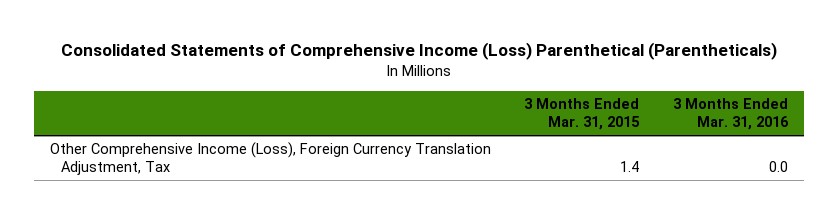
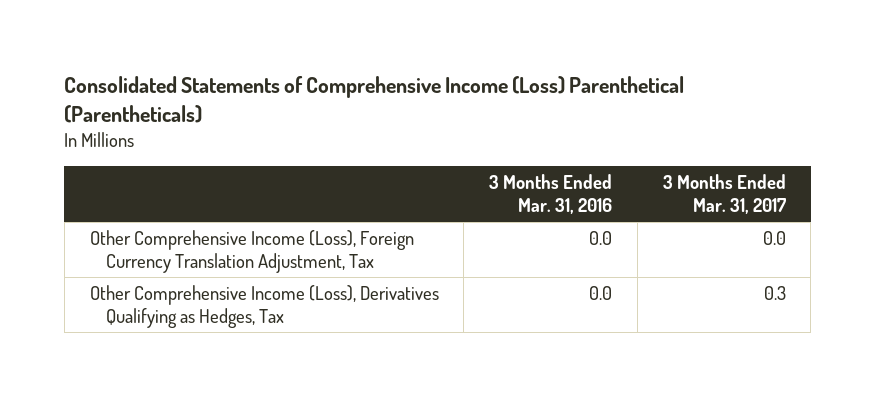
[524,98,641,131] 3 Months Ended Mar. 31, 2015 -> none
none -> [662,173,786,215] 3 Months Ended Mar. 31, 2017
none -> [89,284,439,329] Other Comprehensive Income (Loss), Derivatives Qualifying as Hedges, Tax

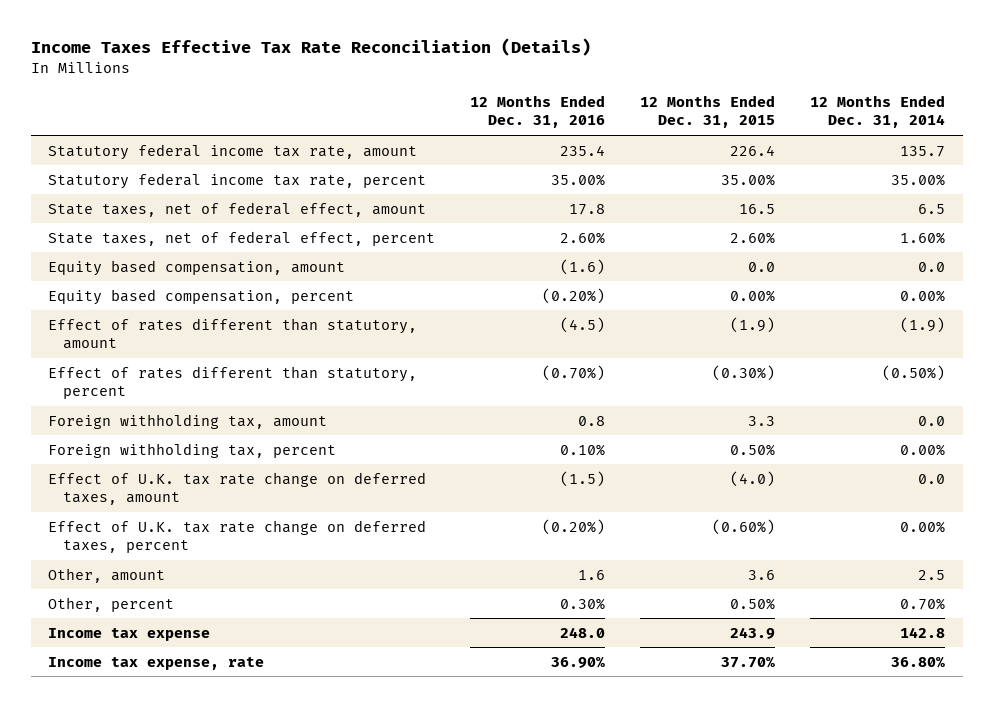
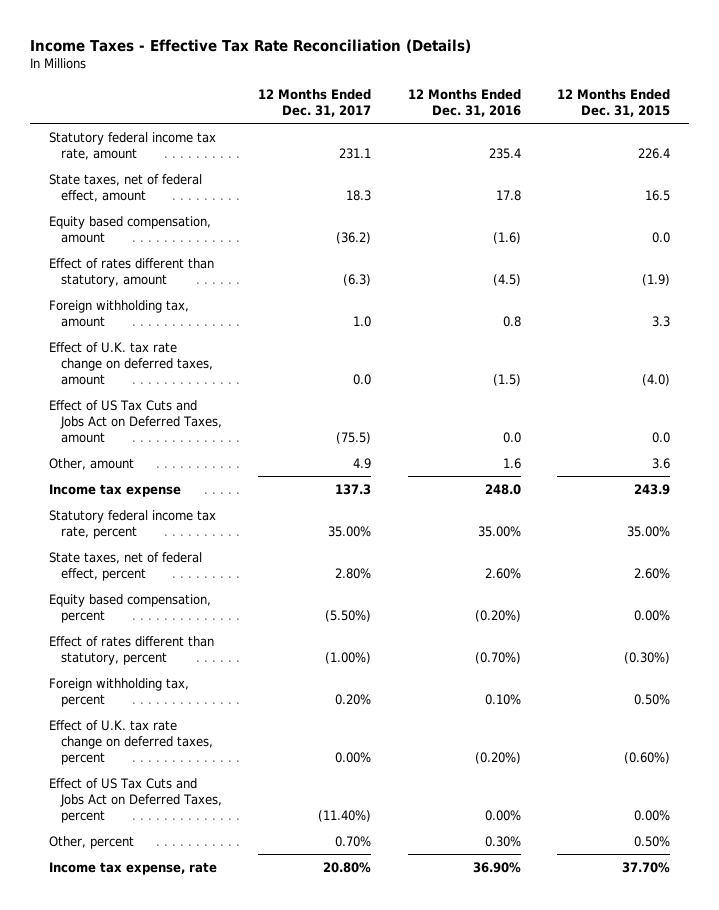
[30,38,591,57] Income Taxes Effective Tax Rate Reconciliation (Details) -> [30,38,472,53] Income Taxes - Effective Tax Rate Reconciliation (Details)
[810,94,946,129] 12 Months Ended Dec. 31, 2014 -> none
none -> [258,88,372,117] 12 Months Ended Dec. 31, 2017
none -> [48,399,223,443] Effect of US Tax Cuts and Jobs Act on Deferred Taxes, amount
[48,172,427,189] Statutory federal income tax rate, percent -> [48,509,216,539] Statutory federal income tax rate, percent
[48,230,436,246] State taxes, net of federal effect, percent -> [48,551,202,581] State taxes, net of federal effect, percent
[48,288,355,305] Equity based compensation, percent -> [48,593,211,623] Equity based compensation, percent
[48,365,418,400] Effect of rates different than statutory, percent -> [48,635,214,665] Effect of rates different than statutory, percent
[48,442,337,458] Foreign withholding tax, percent -> [48,677,189,707] Foreign withholding tax, percent
[48,519,427,554] Effect of U.K. tax rate change on deferred taxes, percent -> [48,719,214,765] Effect of U.K. tax rate change on deferred taxes, percent
none -> [48,777,223,823] Effect of US Tax Cuts and Jobs Act on Deferred Taxes, percent
[48,596,175,612] Other, percent -> [48,835,134,849] Other, percent

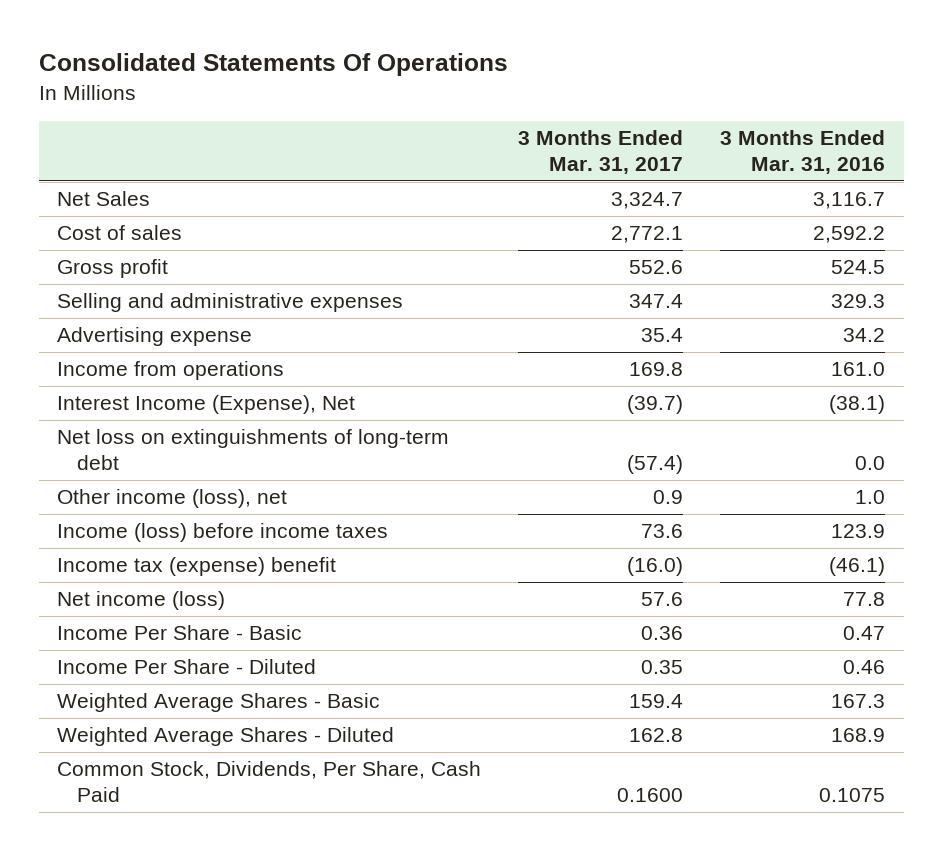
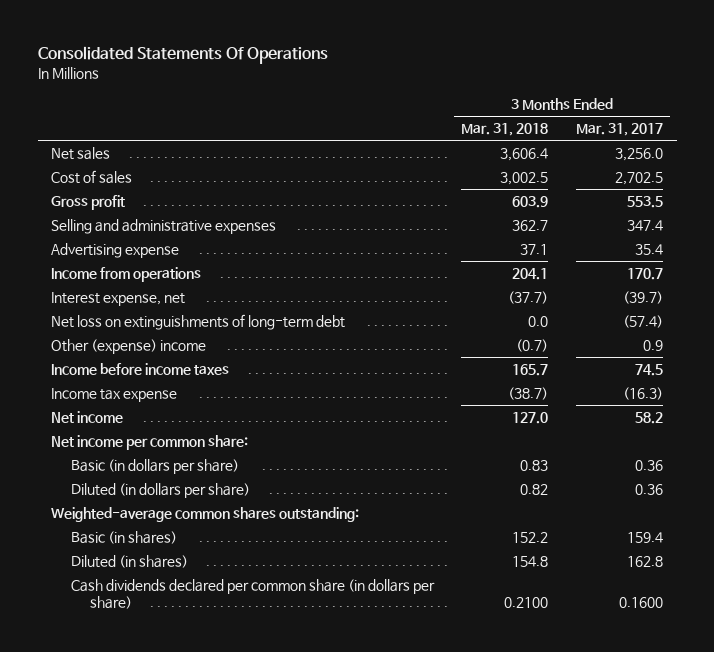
[720,130,886,175] 3 Months Ended Mar. 31, 2016 -> none
none -> [461,123,549,137] Mar. 31, 2018
[57,191,151,207] Net Sales -> [51,147,111,161] Net sales
[611,192,684,210] 3,324.7 -> [614,148,663,162] 3,256.0
[611,226,684,244] 2,772.1 -> [614,172,663,186] 2,702.5
[629,260,684,275] 552.6 -> [626,196,663,209] 553.5
[629,362,684,377] 169.8 -> [626,268,663,281] 170.7
[57,395,356,415] Interest Income (Expense), Net -> [51,292,186,307] Interest expense, net
[57,489,288,509] Other income (loss), net -> [51,339,207,355] Other (expense) income
[57,523,389,543] Income (loss) before income taxes -> [51,363,230,376] Income before income taxes
[641,524,684,539] 73.6 -> [634,364,663,377] 74.5
[57,557,337,577] Income tax (expense) benefit -> [51,388,178,403] Income tax expense
[627,557,684,577] (16.0) -> [622,387,663,401] (16.3)
[57,591,226,611] Net income (loss) -> [51,411,124,424] Net income
[641,592,684,607] 57.6 -> [634,412,663,425] 58.2
none -> [51,435,249,451] Net income per common share:
[57,625,303,641] Income Per Share - Basic -> [70,459,239,475] Basic (in dollars per share)
[57,659,317,675] Income Per Share - Diluted -> [70,483,250,499] Diluted (in dollars per share)
[641,660,684,675] 0.35 -> [634,484,663,496] 0.36
none -> [51,507,360,523] Weighted-average common shares outstanding:
[57,693,381,713] Weighted Average Shares - Basic -> [70,531,177,545] Basic (in shares)
[57,727,395,747] Weighted Average Shares - Diluted -> [70,555,188,569] Diluted (in shares)
[57,761,482,803] Common Stock, Dividends, Per Share, Cash Paid -> [70,579,435,609] Cash dividends declared per common share (in dollars per share)

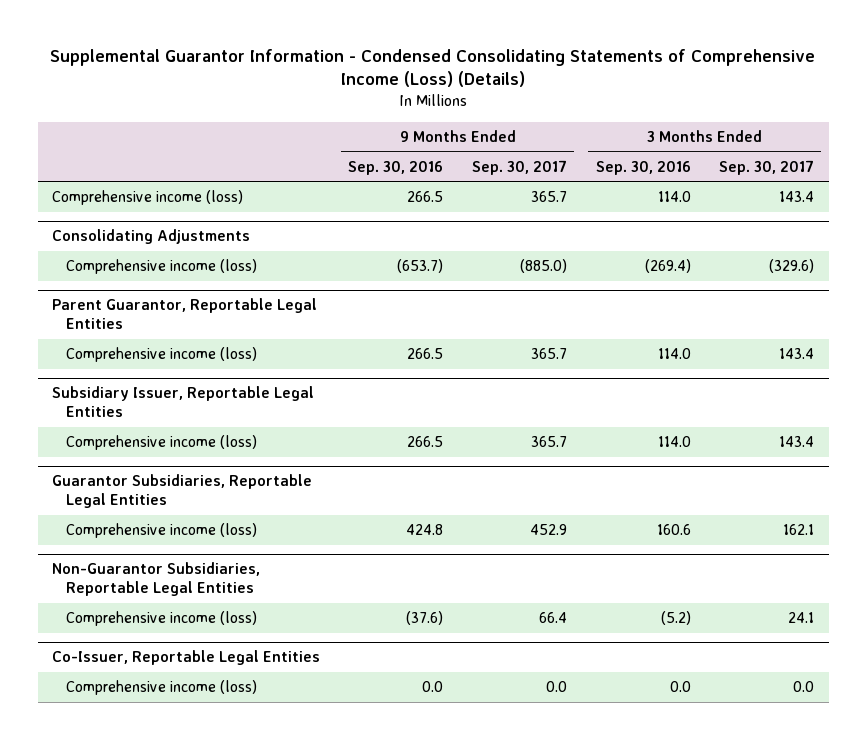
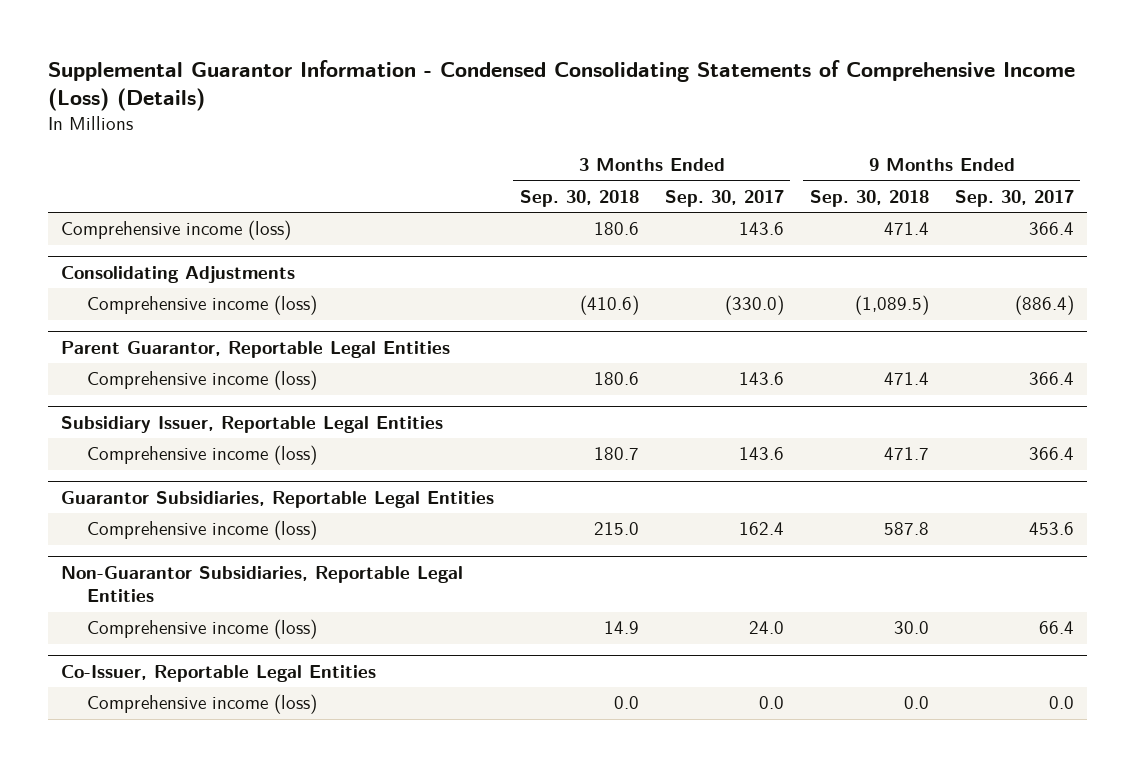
[348,160,444,175] Sep. 30, 2016 -> none
[595,160,691,175] Sep. 30, 2016 -> none
none -> [519,189,639,207] Sep. 30, 2018
none -> [809,189,929,207] Sep. 30, 2018
[531,191,568,203] 365.7 -> [1028,222,1074,236] 366.4
[779,191,815,203] 143.4 -> [738,222,784,236] 143.6
[520,259,568,274] (885.0) -> [1014,295,1074,316] (886.4)
[769,259,815,274] (329.6) -> [724,295,784,316] (330.0)
[531,348,568,360] 365.7 -> [1028,372,1074,386] 366.4
[779,348,815,360] 143.4 -> [738,372,784,386] 143.6
[531,436,568,448] 365.7 -> [1028,447,1074,461] 366.4
[779,436,815,448] 143.4 -> [738,447,784,461] 143.6
[530,524,568,536] 452.9 -> [1028,522,1074,536] 453.6
[783,524,815,536] 162.1 -> [738,522,784,536] 162.4
[788,612,815,624] 24.1 -> [748,621,784,635] 24.0

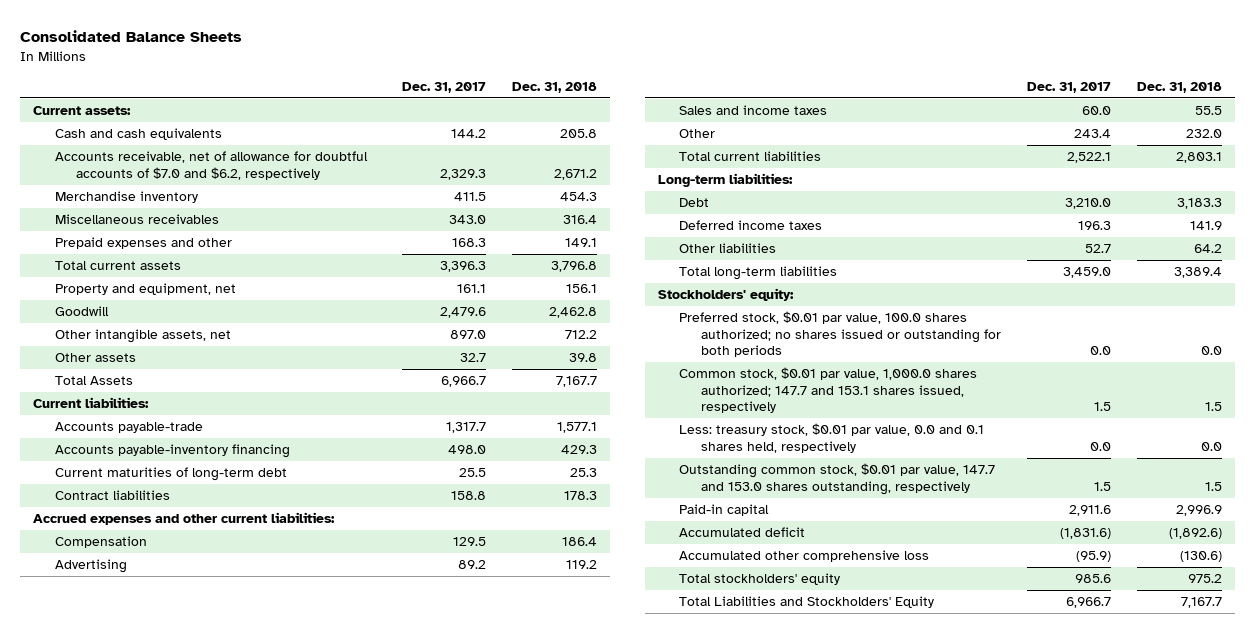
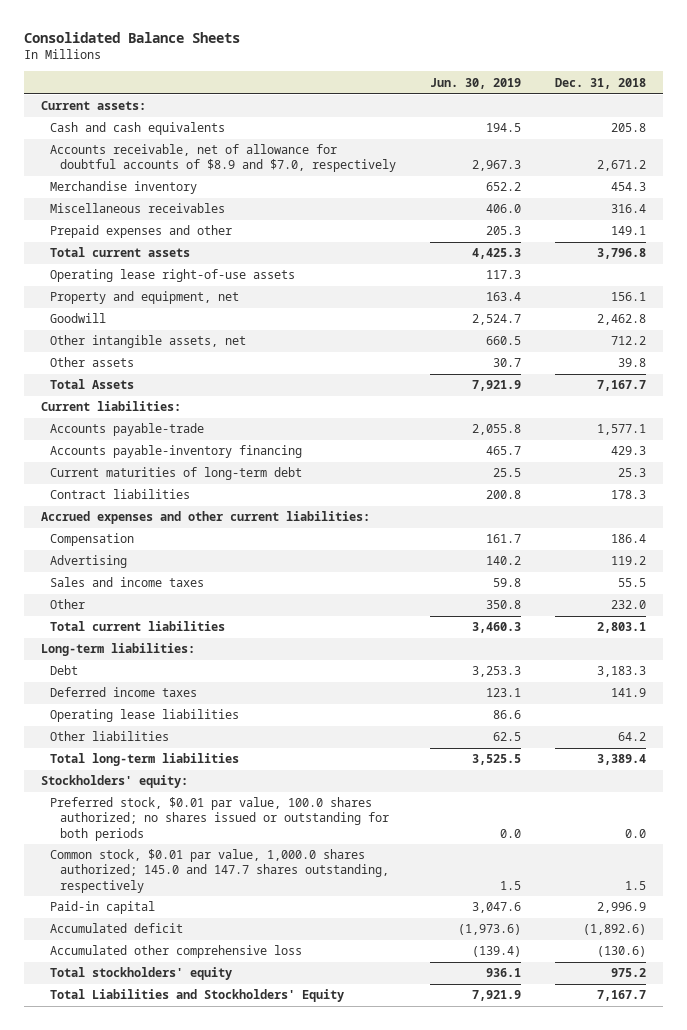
[401,81,486,93] Dec. 31, 2017 -> none
none -> [429,77,521,89] Jun. 30, 2019
[54,151,368,180] Accounts receivable, net of allowance for doubtful accounts of $7.0 and $6.2, respectively -> [50,144,396,173] Accounts receivable, net of allowance for doubtful accounts of $8.9 and $7.0, respectively
none -> [50,269,296,283] Operating lease right-of-use assets
none -> [50,709,240,723] Operating lease liabilities
[679,423,985,453] Less: treasury stock, $0.01 par value, 0.0 and 0.1 shares held, respectively -> none
[679,463,996,495] Outstanding common stock, $0.01 par value, 147.7 and 153.0 shares outstanding, respectively -> none
[679,367,978,413] Common stock, $0.01 par value, 1,000.0 shares authorized; 147.7 and 153.1 shares issued, respectively -> [50,849,389,893] Common stock, $0.01 par value, 1,000.0 shares authorized; 145.0 and 147.7 shares outstanding, respectively

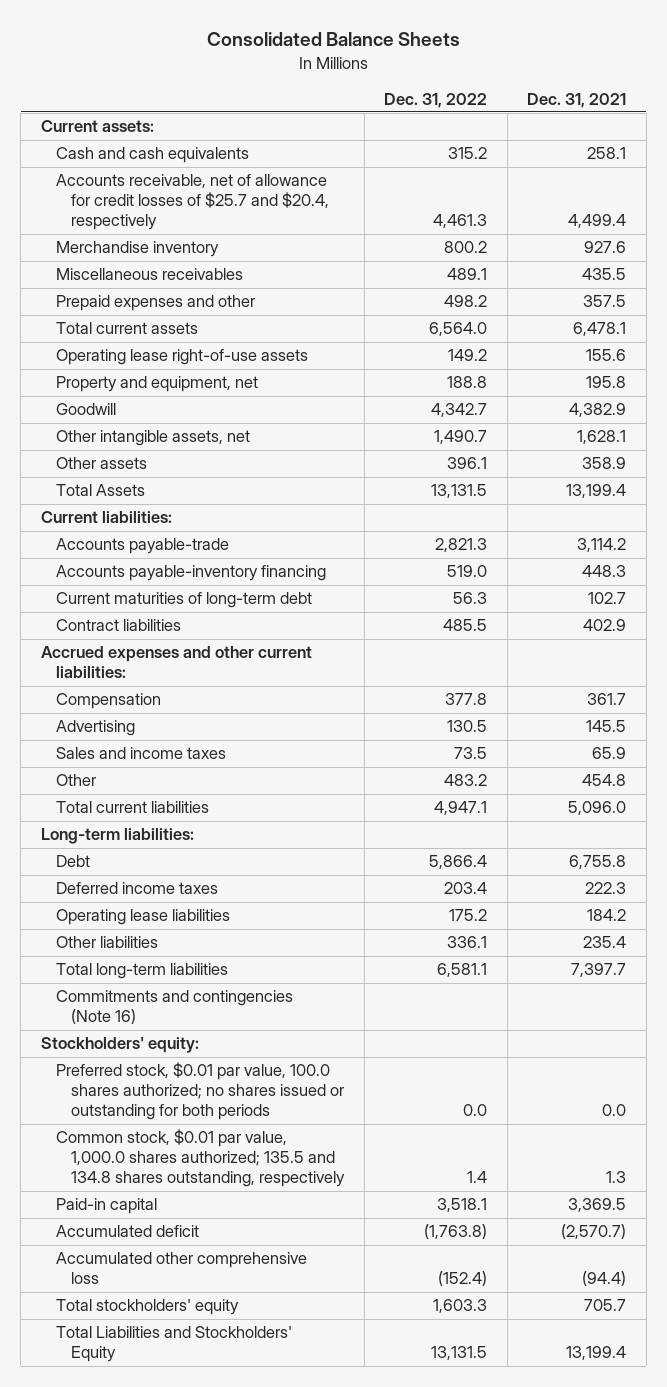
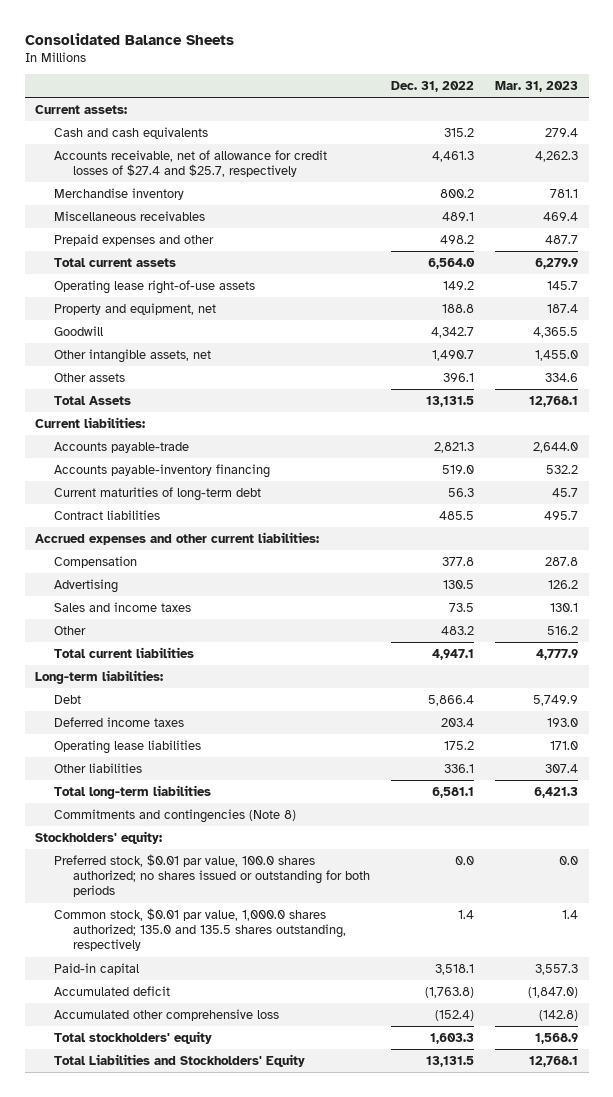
[527,92,627,108] Dec. 31, 2021 -> none
none -> [495,81,579,93] Mar. 31, 2023
[55,174,329,231] Accounts receivable, net of allowance for credit losses of $25.7 and $20.4, respectively -> [54,149,328,178] Accounts receivable, net of allowance for credit losses of $27.4 and $25.7, respectively
[55,990,293,1025] Commitments and contingencies (Note 16) -> [54,808,297,823] Commitments and contingencies (Note 8)
[55,1129,345,1188] Common stock, $0.01 par value, 1,000.0 shares authorized; 135.5 and 134.8 shares outstanding, respectively -> [54,907,347,952] Common stock, $0.01 par value, 1,000.0 shares authorized; 135.0 and 135.5 shares outstanding, respectively

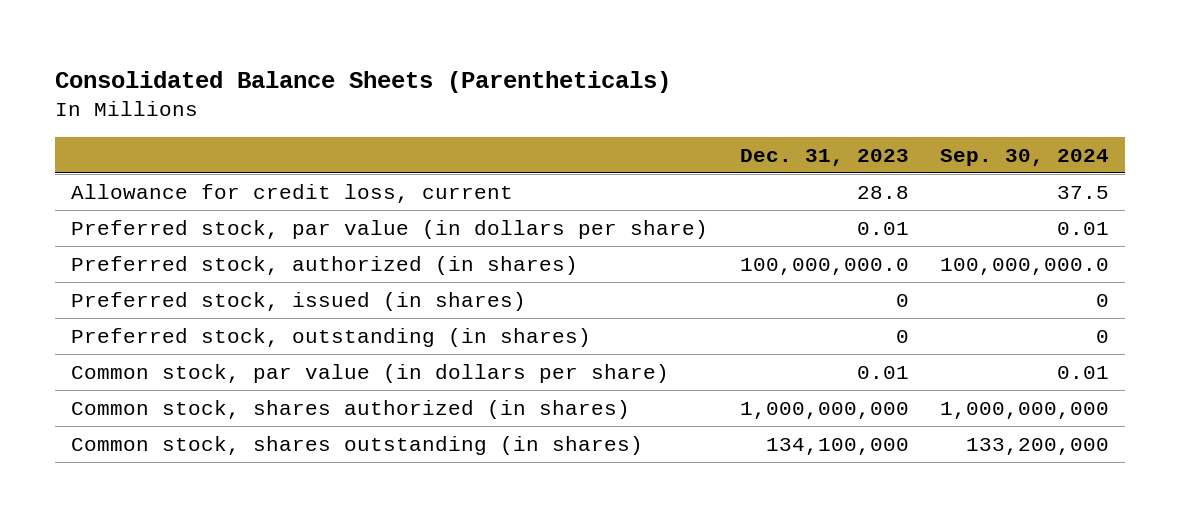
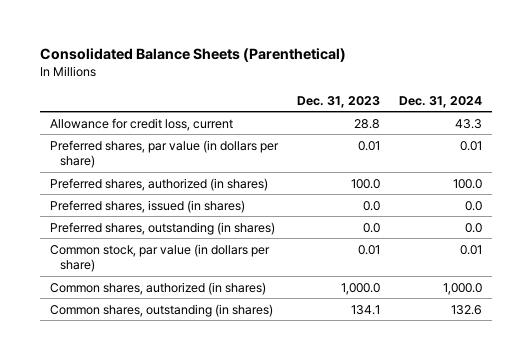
[55,71,672,94] Consolidated Balance Sheets (Parentheticals) -> [39,48,346,63] Consolidated Balance Sheets (Parenthetical)
[940,149,1110,167] Sep. 30, 2024 -> none
none -> [399,95,483,108] Dec. 31, 2024
[71,219,709,239] Preferred stock, par value (in dollars per share) -> [49,139,279,169] Preferred shares, par value (in dollars per share)
[71,255,579,275] Preferred stock, authorized (in shares) -> [49,177,268,191] Preferred shares, authorized (in shares)
[739,257,909,275] 100,000,000.0 -> [350,178,380,189] 100.0
[71,291,527,311] Preferred stock, issued (in shares) -> [49,199,245,213] Preferred shares, issued (in shares)
[895,293,909,307] 0 -> [362,200,380,211] 0.0
[71,327,592,347] Preferred stock, outstanding (in shares) -> [49,221,275,235] Preferred shares, outstanding (in shares)
[895,329,909,343] 0 -> [362,222,380,233] 0.0
[71,399,631,419] Common stock, shares authorized (in shares) -> [49,281,266,295] Common shares, authorized (in shares)
[739,401,909,419] 1,000,000,000 -> [340,282,380,295] 1,000.0
[71,435,644,455] Common stock, shares outstanding (in shares) -> [49,303,273,317] Common shares, outstanding (in shares)
[765,437,909,455] 134,100,000 -> [350,304,380,315] 134.1

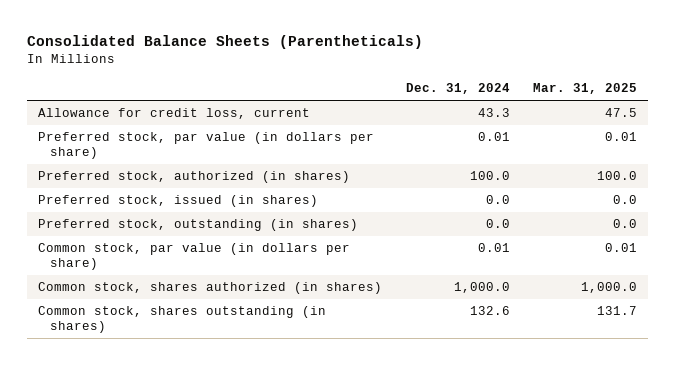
[39,48,346,63] Consolidated Balance Sheets (Parenthetical) -> [26,35,423,50] Consolidated Balance Sheets (Parentheticals)
[296,95,380,108] Dec. 31, 2023 -> none
none -> [532,83,637,95] Mar. 31, 2025
[49,139,279,169] Preferred shares, par value (in dollars per share) -> [38,132,375,160] Preferred stock, par value (in dollars per share)
[49,177,268,191] Preferred shares, authorized (in shares) -> [38,171,351,184] Preferred stock, authorized (in shares)
[49,199,245,213] Preferred shares, issued (in shares) -> [38,195,319,208] Preferred stock, issued (in shares)
[49,221,275,235] Preferred shares, outstanding (in shares) -> [38,219,359,232] Preferred stock, outstanding (in shares)
[49,281,266,295] Common shares, authorized (in shares) -> [38,282,383,295] Common stock, shares authorized (in shares)
[49,303,273,317] Common shares, outstanding (in shares) -> [38,306,327,334] Common stock, shares outstanding (in shares)

